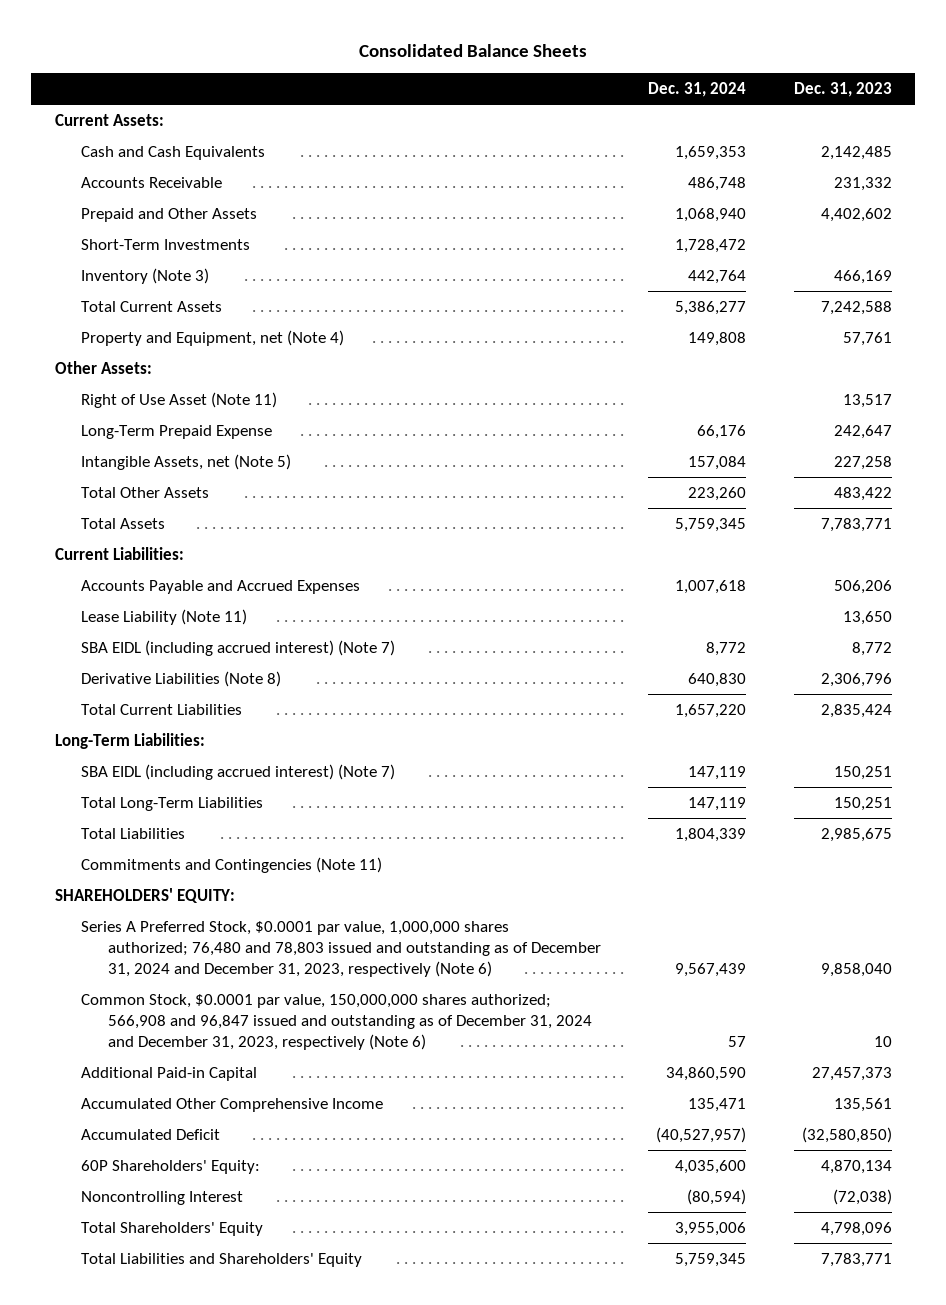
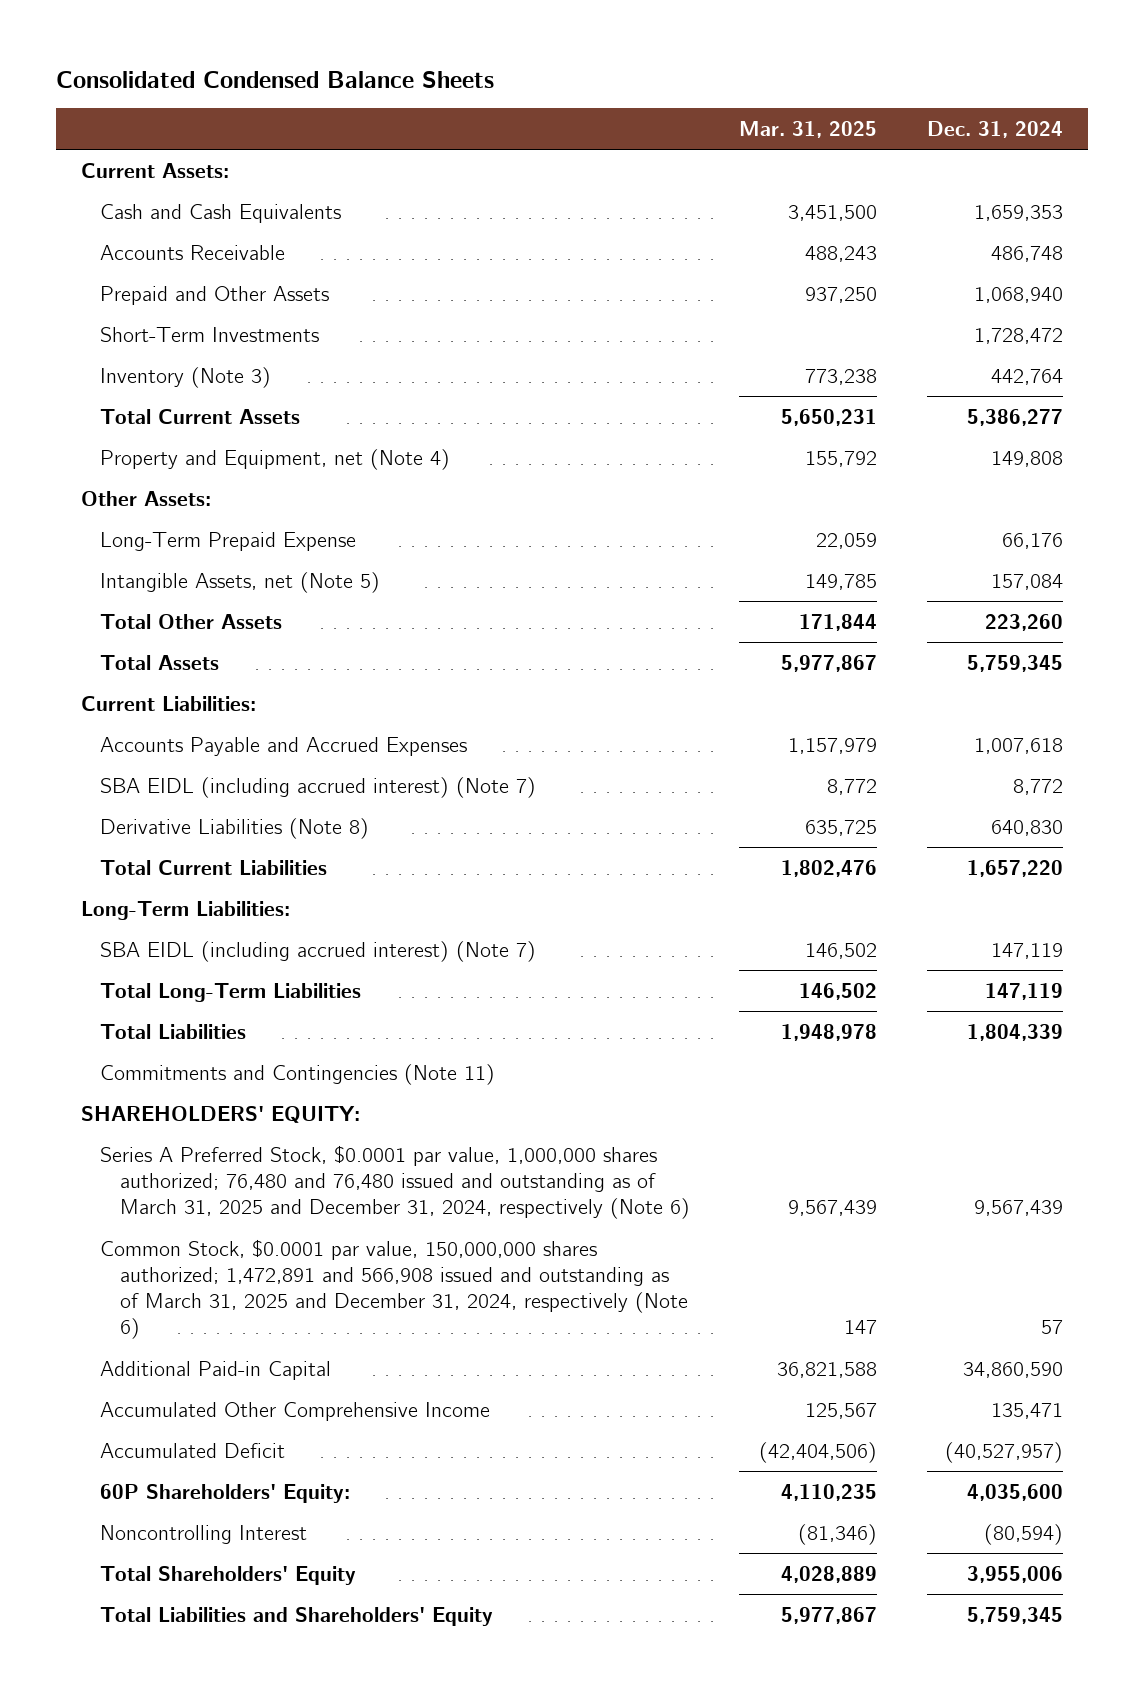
[359,43,588,57] Consolidated Balance Sheets -> [56,70,495,88] Consolidated Condensed Balance Sheets
[793,82,892,98] Dec. 31, 2023 -> none
none -> [739,120,878,138] Mar. 31, 2025
[81,391,278,408] Right of Use Asset (Note 11) -> none
[81,608,248,625] Lease Liability (Note 11) -> none
[81,920,601,978] Series A Preferred Stock, $0.0001 par value, 1,000,000 shares authorized; 76,480 and 78,803 issued and outstanding as of December 31, 2024 and December 31, 2023, respectively (Note 6) -> [100,1144,690,1220] Series A Preferred Stock, $0.0001 par value, 1,000,000 shares authorized; 76,480 and 76,480 issued and outstanding as of March 31, 2025 and December 31, 2024, respectively (Note 6)
[81,993,592,1051] Common Stock, $0.0001 par value, 150,000,000 shares authorized; 566,908 and 96,847 issued and outstanding as of December 31, 2024 and December 31, 2023, respectively (Note 6) -> [100,1238,688,1340] Common Stock, $0.0001 par value, 150,000,000 shares authorized; 1,472,891 and 566,908 issued and outstanding as of March 31, 2025 and December 31, 2024, respectively (Note 6)

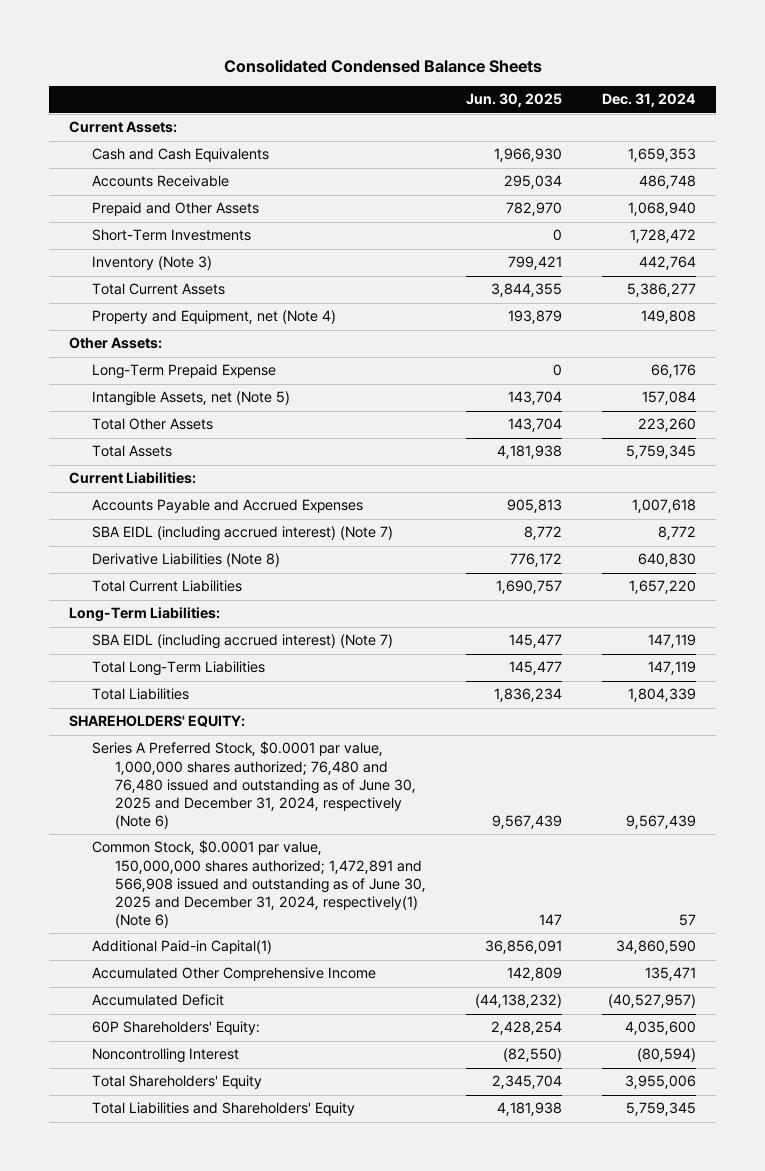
[739,120,878,138] Mar. 31, 2025 -> none
none -> [466,93,563,108] Jun. 30, 2025
[100,1063,496,1085] Commitments and Contingencies (Note 11) -> none
[100,1144,690,1220] Series A Preferred Stock, $0.0001 par value, 1,000,000 shares authorized; 76,480 and 76,480 issued and outstanding as of March 31, 2025 and December 31, 2024, respectively (Note 6) -> [92,741,417,830] Series A Preferred Stock, $0.0001 par value, 1,000,000 shares authorized; 76,480 and 76,480 issued and outstanding as of June 30, 2025 and December 31, 2024, respectively (Note 6)
[100,1238,688,1340] Common Stock, $0.0001 par value, 150,000,000 shares authorized; 1,472,891 and 566,908 issued and outstanding as of March 31, 2025 and December 31, 2024, respectively (Note 6) -> [92,840,427,929] Common Stock, $0.0001 par value, 150,000,000 shares authorized; 1,472,891 and 566,908 issued and outstanding as of June 30, 2025 and December 31, 2024, respectively(1) (Note 6)
[100,1360,332,1380] Additional Paid-in Capital -> [92,940,273,955] Additional Paid-in Capital(1)

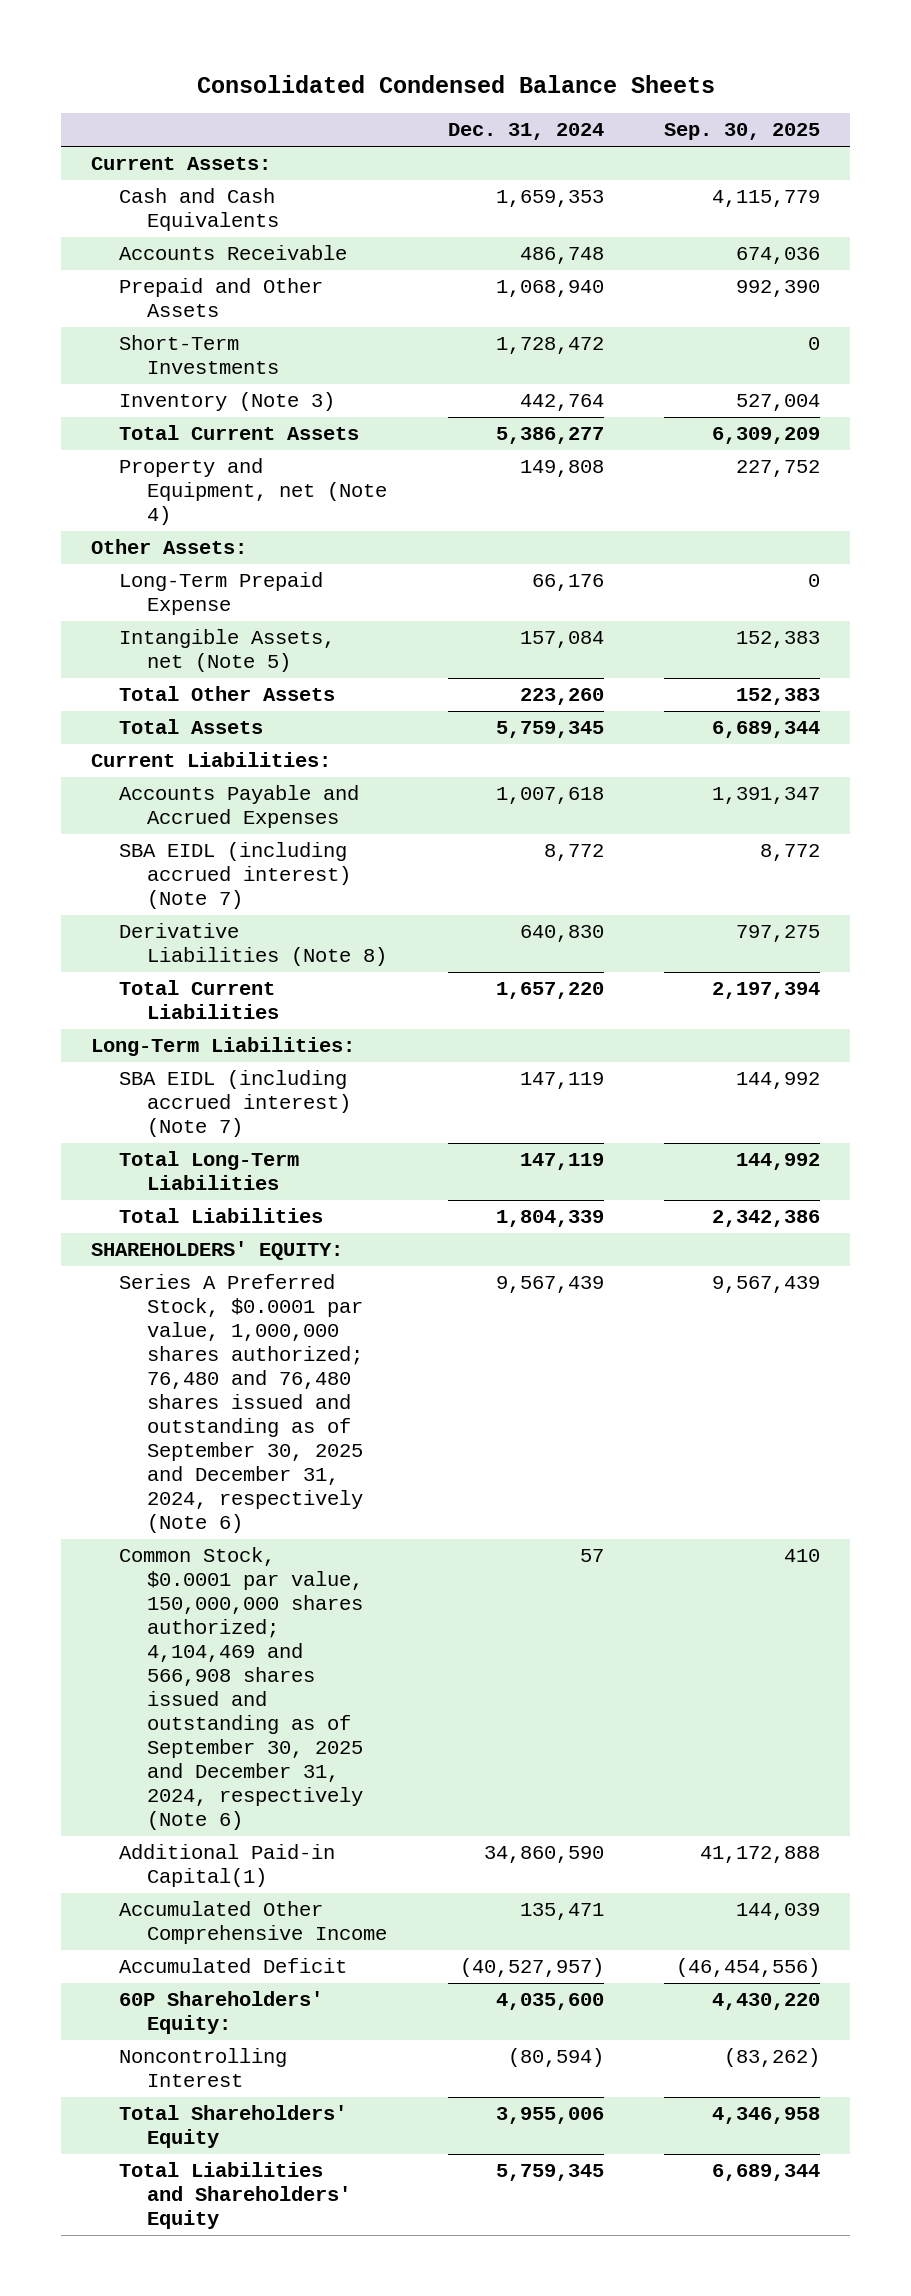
[466,93,563,108] Jun. 30, 2025 -> none
none -> [663,123,820,141] Sep. 30, 2025
[92,741,417,830] Series A Preferred Stock, $0.0001 par value, 1,000,000 shares authorized; 76,480 and 76,480 issued and outstanding as of June 30, 2025 and December 31, 2024, respectively (Note 6) -> [119,1274,364,1533] Series A Preferred Stock, $0.0001 par value, 1,000,000 shares authorized; 76,480 and 76,480 shares issued and outstanding as of September 30, 2025 and December 31, 2024, respectively (Note 6)
[92,840,427,929] Common Stock, $0.0001 par value, 150,000,000 shares authorized; 1,472,891 and 566,908 issued and outstanding as of June 30, 2025 and December 31, 2024, respectively(1) (Note 6) -> [119,1547,364,1830] Common Stock, $0.0001 par value, 150,000,000 shares authorized; 4,104,469 and 566,908 shares issued and outstanding as of September 30, 2025 and December 31, 2024, respectively (Note 6)

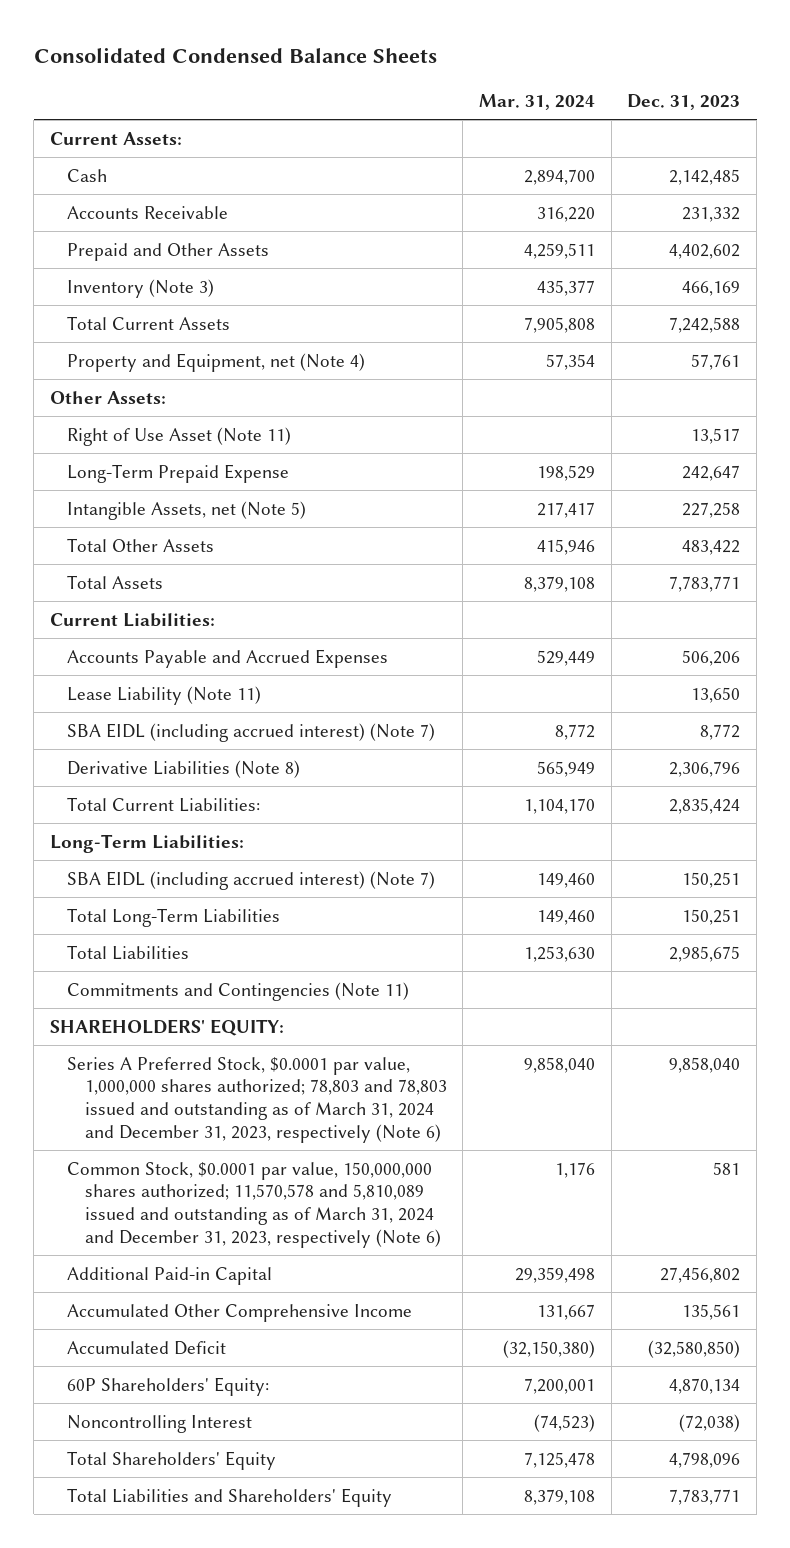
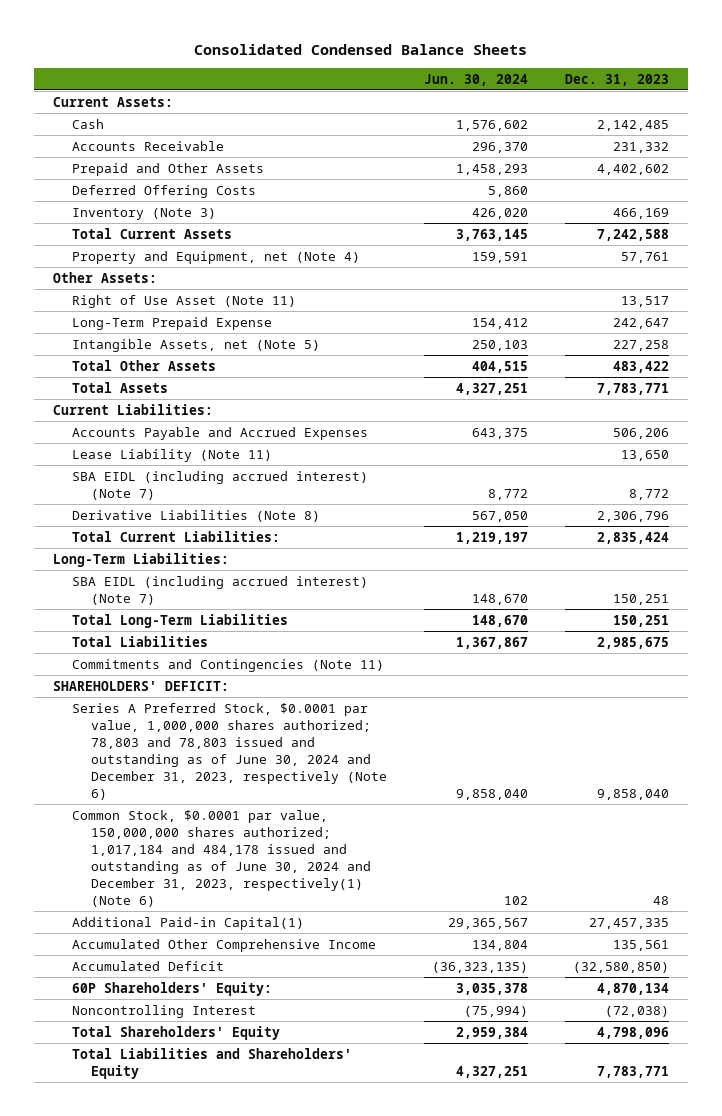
[478,94,595,111] Mar. 31, 2024 -> none
none -> [424,73,529,86] Jun. 30, 2024
none -> [71,184,256,198] Deferred Offering Costs
[50,1018,285,1036] SHAREHOLDERS' EQUITY: -> [52,680,229,691] SHAREHOLDERS' DEFICIT:
[67,1056,447,1143] Series A Preferred Stock, $0.0001 par value, 1,000,000 shares authorized; 78,803 and 78,803 issued and outstanding as of March 31, 2024 and December 31, 2023, respectively (Note 6) -> [71,702,388,801] Series A Preferred Stock, $0.0001 par value, 1,000,000 shares authorized; 78,803 and 78,803 issued and outstanding as of June 30, 2024 and December 31, 2023, respectively (Note 6)
[67,1161,441,1248] Common Stock, $0.0001 par value, 150,000,000 shares authorized; 11,570,578 and 5,810,089 issued and outstanding as of March 31, 2024 and December 31, 2023, respectively (Note 6) -> [71,809,372,908] Common Stock, $0.0001 par value, 150,000,000 shares authorized; 1,017,184 and 484,178 issued and outstanding as of June 30, 2024 and December 31, 2023, respectively(1) (Note 6)
[713,1161,741,1175] 581 -> [653,896,670,906] 48
[67,1266,273,1285] Additional Paid-in Capital -> [71,916,304,930] Additional Paid-in Capital(1)
[660,1266,741,1283] 27,456,802 -> [589,917,670,929] 27,457,335

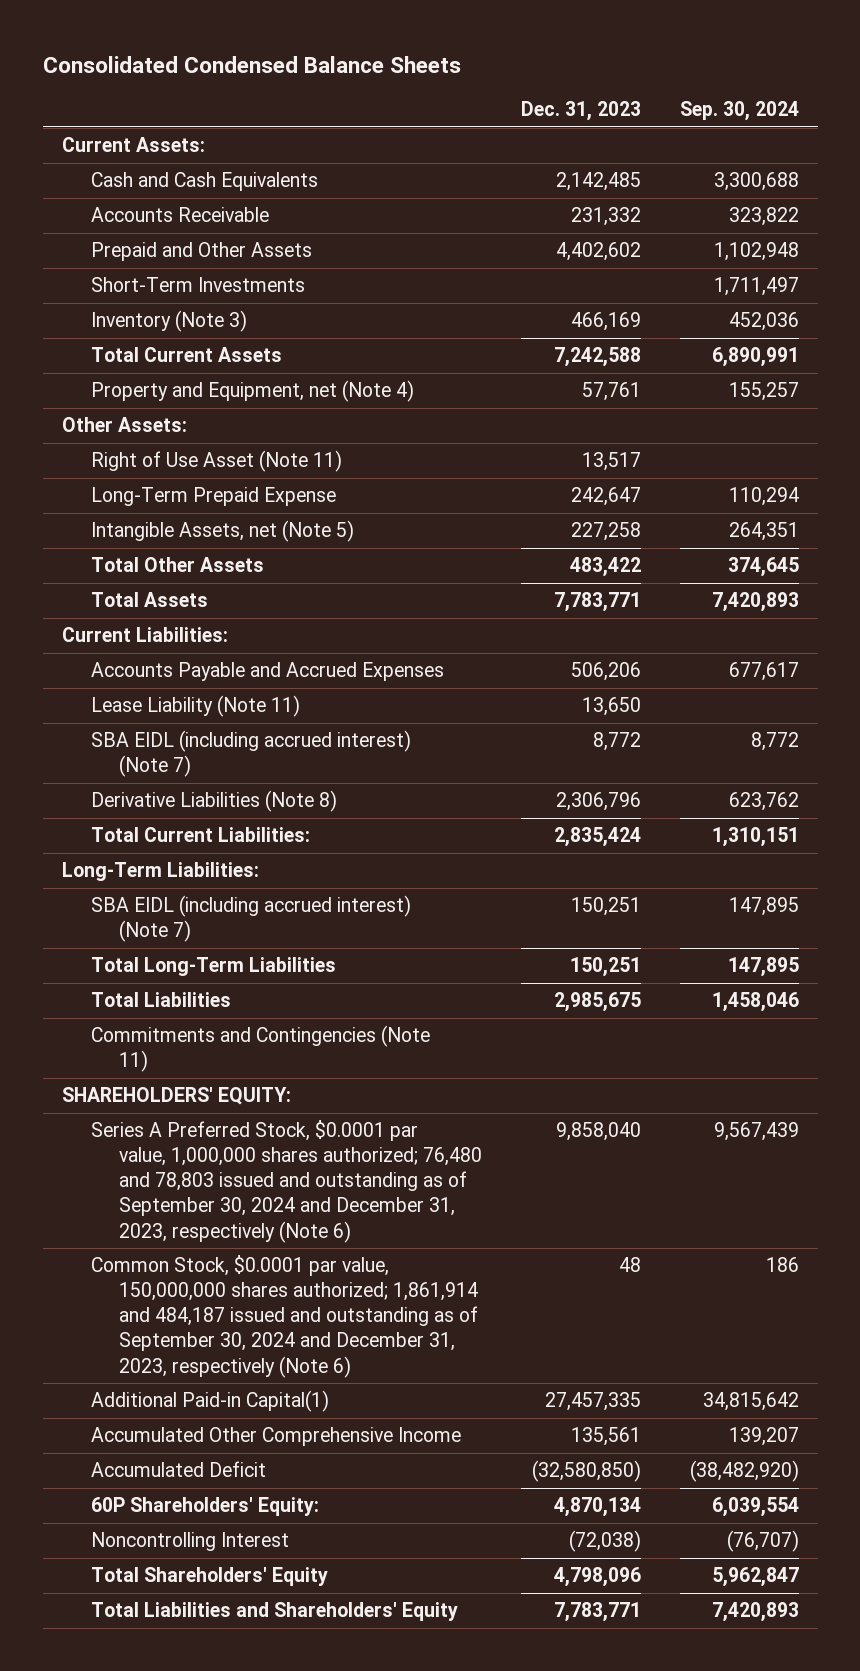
[424,73,529,86] Jun. 30, 2024 -> none
none -> [679,101,799,122] Sep. 30, 2024
[71,118,104,129] Cash -> [90,172,318,192] Cash and Cash Equivalents
[71,184,256,198] Deferred Offering Costs -> none
none -> [90,277,305,293] Short-Term Investments
[52,680,229,691] SHAREHOLDERS' DEFICIT: -> [61,1087,291,1106] SHAREHOLDERS' EQUITY:
[71,702,388,801] Series A Preferred Stock, $0.0001 par value, 1,000,000 shares authorized; 78,803 and 78,803 issued and outstanding as of June 30, 2024 and December 31, 2023, respectively (Note 6) -> [90,1120,483,1243] Series A Preferred Stock, $0.0001 par value, 1,000,000 shares authorized; 76,480 and 78,803 issued and outstanding as of September 30, 2024 and December 31, 2023, respectively (Note 6)
[71,809,372,908] Common Stock, $0.0001 par value, 150,000,000 shares authorized; 1,017,184 and 484,178 issued and outstanding as of June 30, 2024 and December 31, 2023, respectively(1) (Note 6) -> [90,1255,479,1378] Common Stock, $0.0001 par value, 150,000,000 shares authorized; 1,861,914 and 484,187 issued and outstanding as of September 30, 2024 and December 31, 2023, respectively (Note 6)

